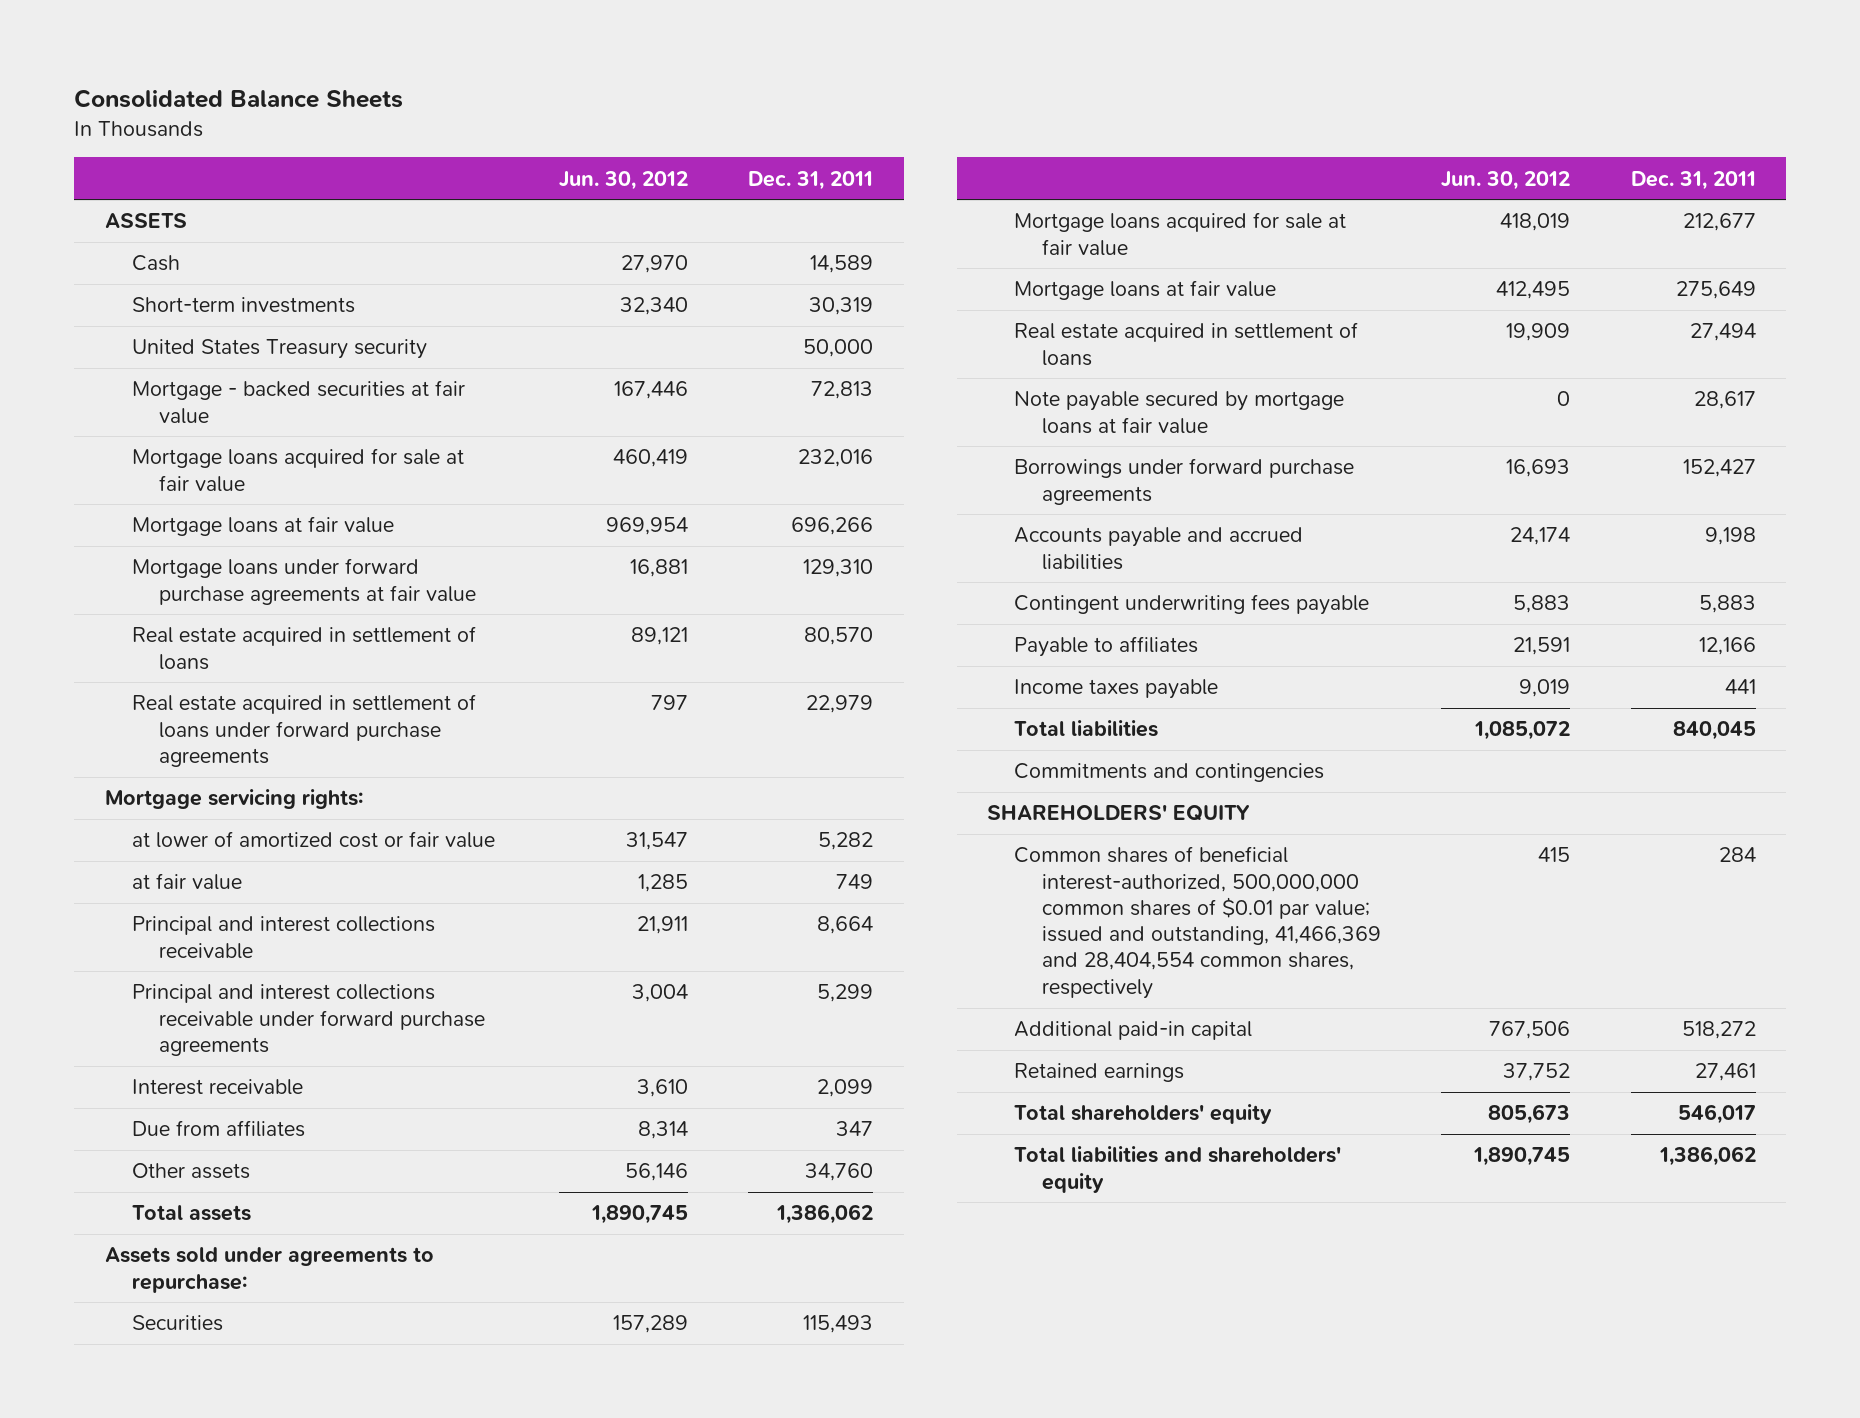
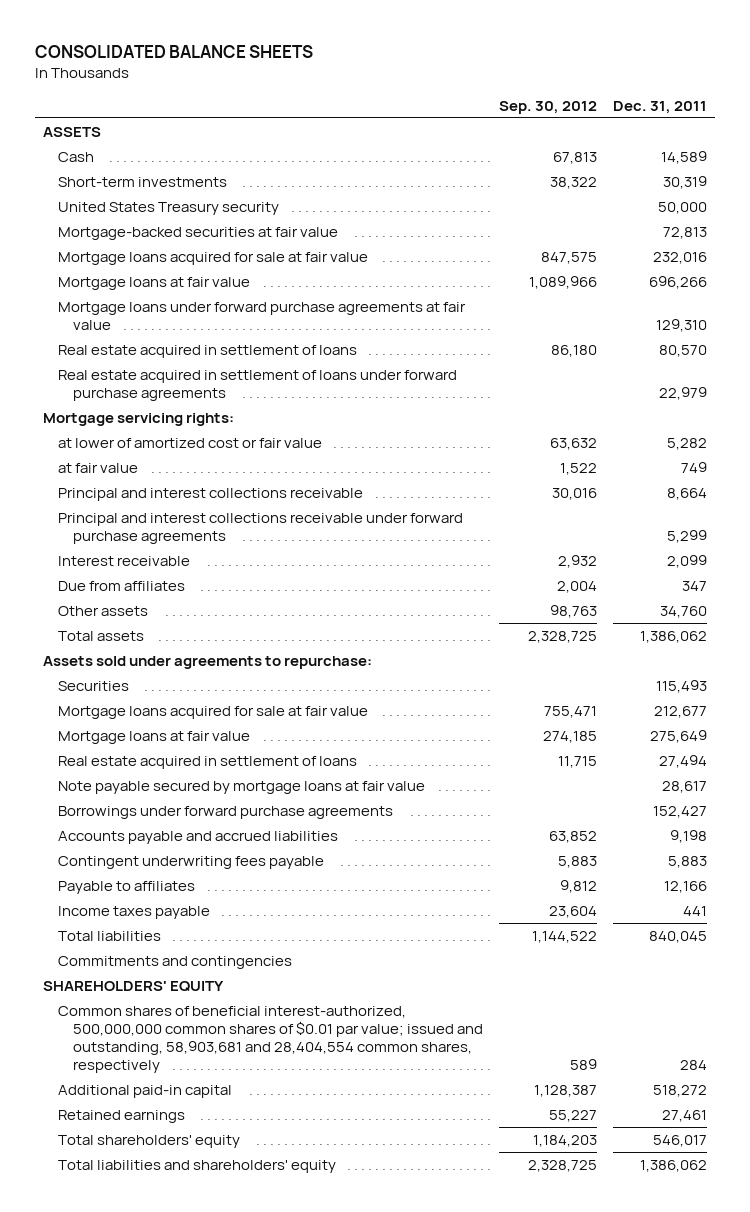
[74,89,404,109] Consolidated Balance Sheets -> [35,45,314,59] CONSOLIDATED BALANCE SHEETS
[558,170,688,190] Jun. 30, 2012 -> none
none -> [499,100,598,114] Sep. 30, 2012
[131,380,465,424] Mortgage - backed securities at fair value -> [58,226,339,240] Mortgage-backed securities at fair value
[1014,846,1381,999] Common shares of beneficial interest-authorized, 500,000,000 common shares of $0.01 par value; issued and outstanding, 41,466,369 and 28,404,554 common shares, respectively -> [58,1005,484,1074] Common shares of beneficial interest-authorized, 500,000,000 common shares of $0.01 par value; issued and outstanding, 58,903,681 and 28,404,554 common shares, respectively

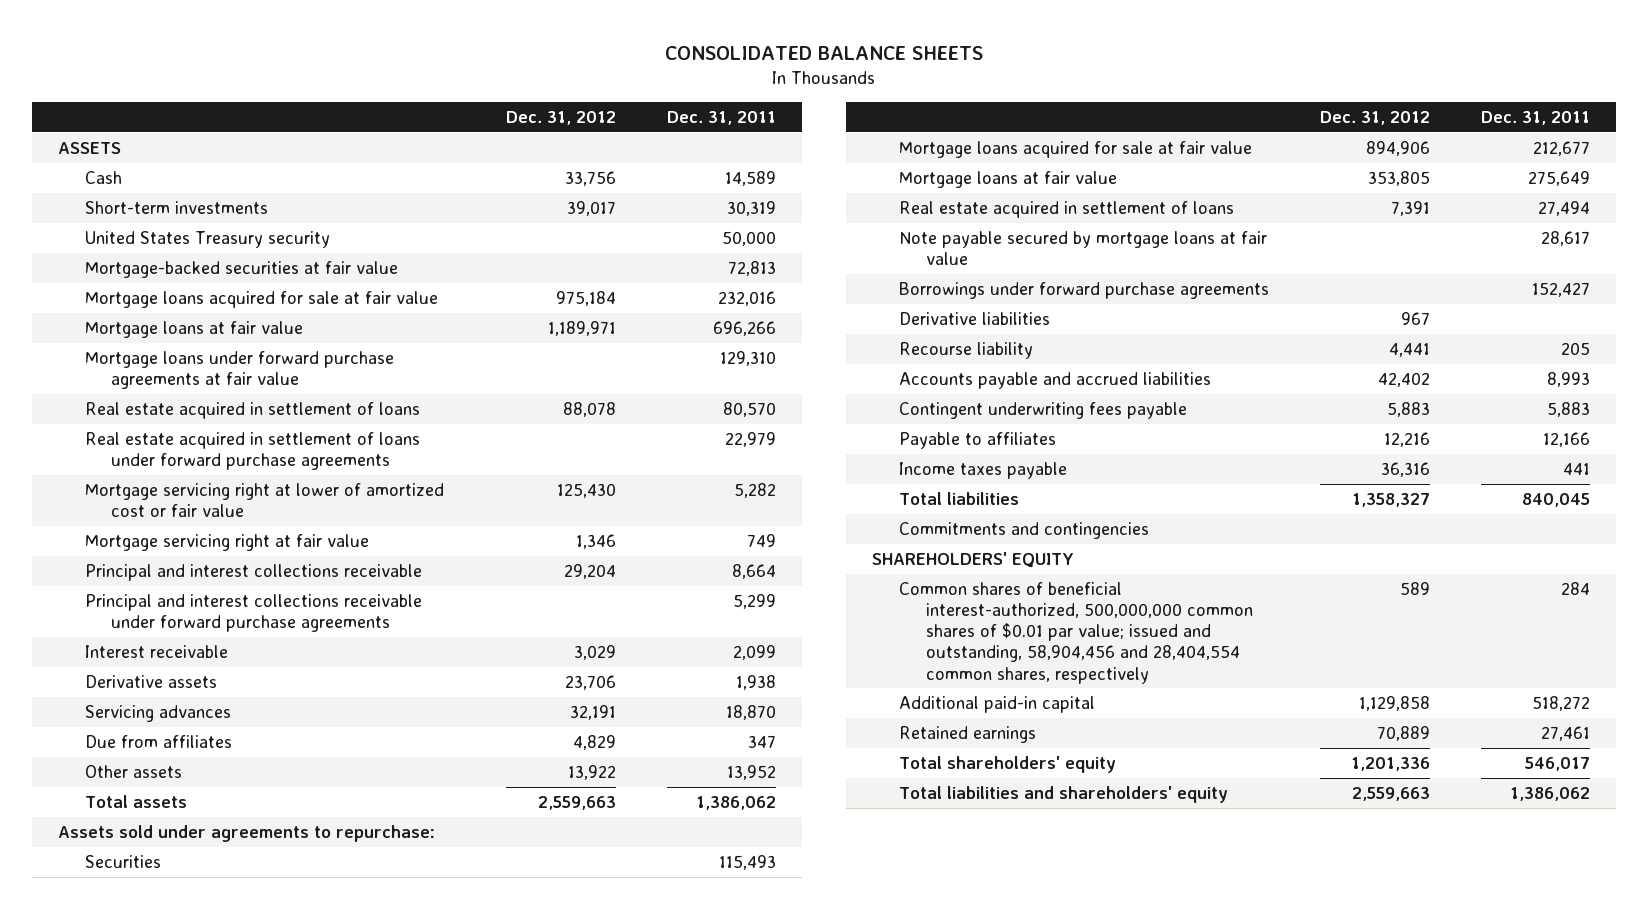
[499,100,598,114] Sep. 30, 2012 -> none
none -> [505,111,616,126] Dec. 31, 2012
[42,412,234,426] Mortgage servicing rights: -> none
[58,437,323,448] at lower of amortized cost or fair value -> [84,483,444,518] Mortgage servicing right at lower of amortized cost or fair value
[58,462,139,473] at fair value -> [84,534,369,552] Mortgage servicing right at fair value
none -> [84,675,217,689] Derivative assets
none -> [84,705,231,723] Servicing advances
[659,605,707,618] 34,760 -> [727,765,777,781] 13,952
none -> [898,312,1050,326] Derivative liabilities
none -> [898,342,1033,360] Recourse liability
[669,829,707,843] 9,198 -> [1547,372,1591,388] 8,993
[58,1005,484,1074] Common shares of beneficial interest-authorized, 500,000,000 common shares of $0.01 par value; issued and outstanding, 58,903,681 and 28,404,554 common shares, respectively -> [898,582,1253,684] Common shares of beneficial interest-authorized, 500,000,000 common shares of $0.01 par value; issued and outstanding, 58,904,456 and 28,404,554 common shares, respectively

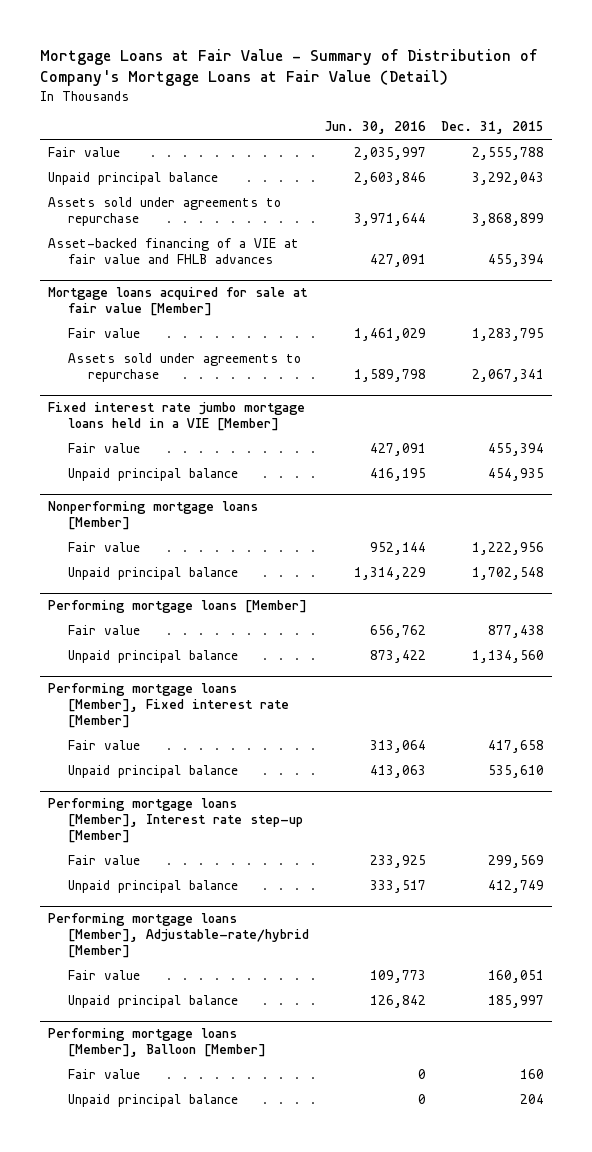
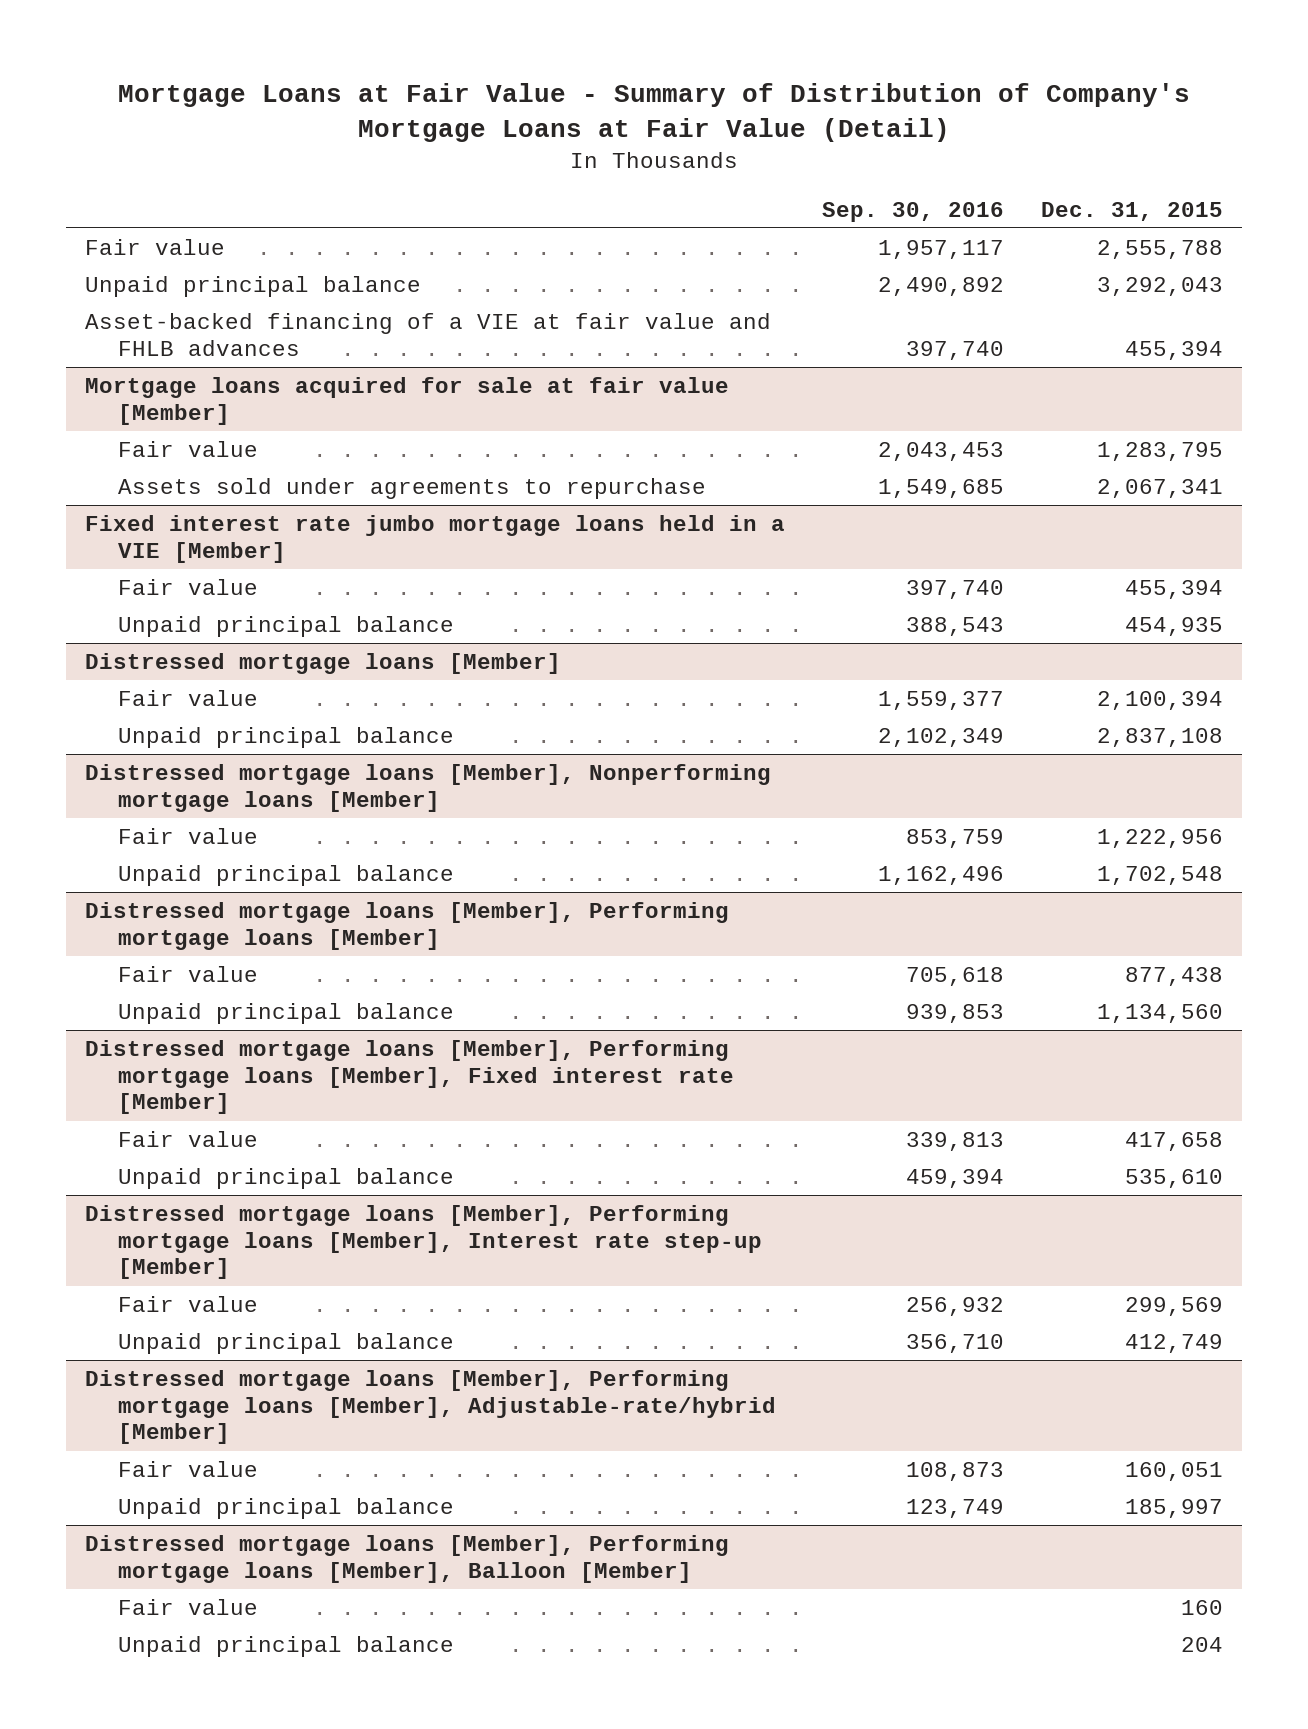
[324,121,426,135] Jun. 30, 2016 -> none
none -> [821,201,1004,222] Sep. 30, 2016
[48,197,282,227] Assets sold under agreements to repurchase -> none
none -> [84,653,561,675] Distressed mortgage loans [Member]
none -> [117,690,258,707] Fair value
none -> [117,727,454,749] Unpaid principal balance
[48,501,259,531] Nonperforming mortgage loans [Member] -> [84,764,771,812] Distressed mortgage loans [Member], Nonperforming mortgage loans [Member]
[48,600,308,614] Performing mortgage loans [Member] -> [84,902,729,950] Distressed mortgage loans [Member], Performing mortgage loans [Member]
[48,683,290,729] Performing mortgage loans [Member], Fixed interest rate [Member] -> [84,1040,734,1115] Distressed mortgage loans [Member], Performing mortgage loans [Member], Fixed interest rate [Member]
[48,798,304,844] Performing mortgage loans [Member], Interest rate step-up [Member] -> [84,1205,762,1280] Distressed mortgage loans [Member], Performing mortgage loans [Member], Interest rate step-up [Member]
[48,913,310,959] Performing mortgage loans [Member], Adjustable-rate/hybrid [Member] -> [84,1370,776,1445] Distressed mortgage loans [Member], Performing mortgage loans [Member], Adjustable-rate/hybrid [Member]
[48,1028,267,1058] Performing mortgage loans [Member], Balloon [Member] -> [84,1535,729,1583] Distressed mortgage loans [Member], Performing mortgage loans [Member], Balloon [Member]

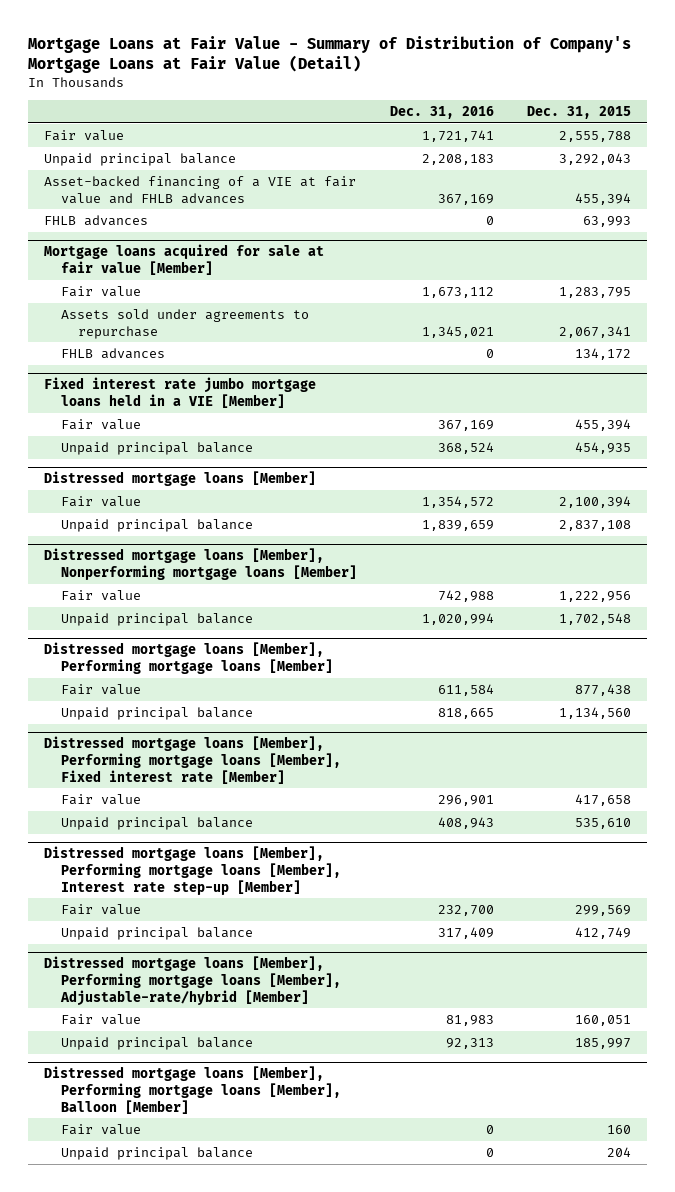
[821,201,1004,222] Sep. 30, 2016 -> none
none -> [390,106,495,120] Dec. 31, 2016
none -> [44,214,149,226] FHLB advances
none -> [61,347,166,359] FHLB advances

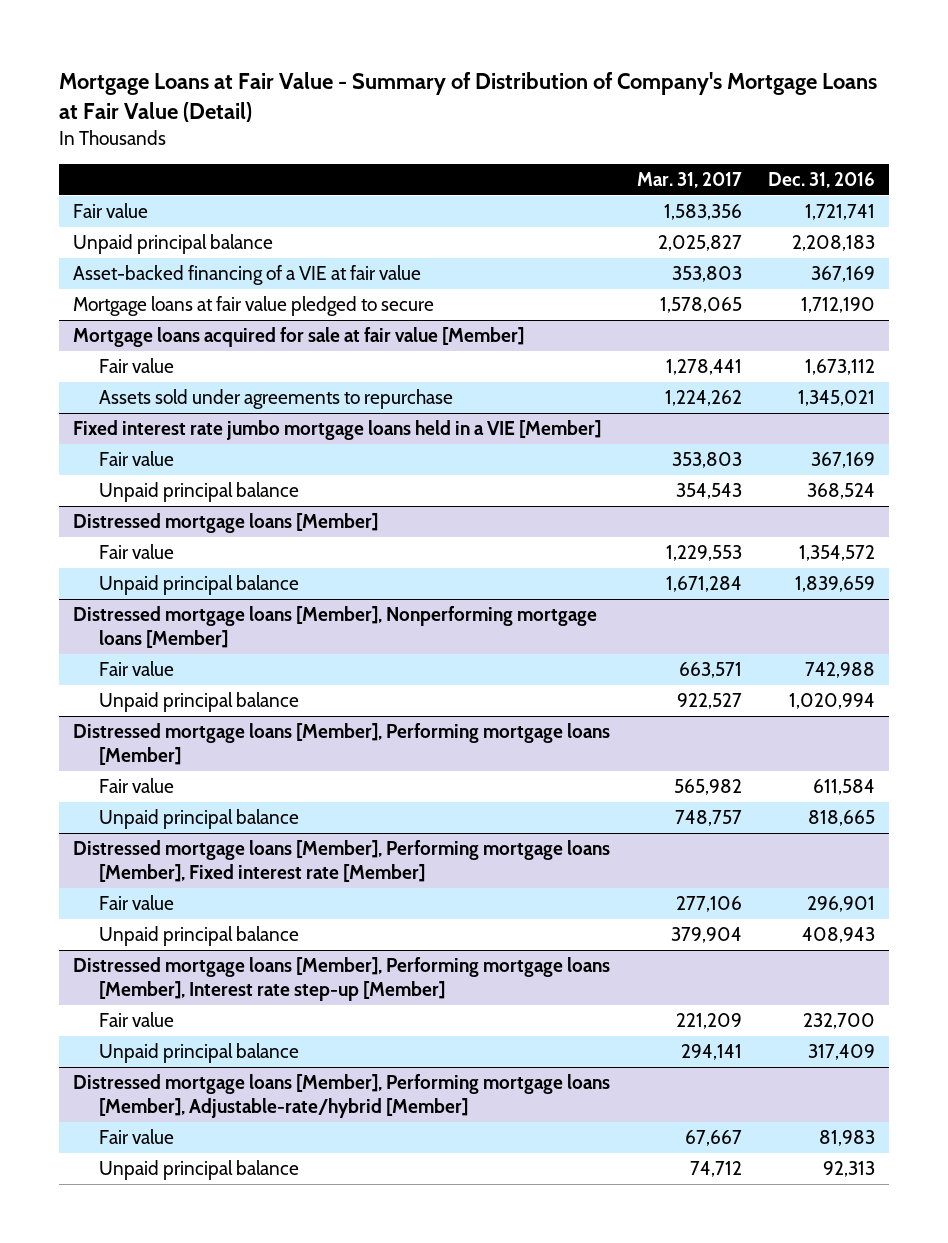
[526,106,631,120] Dec. 31, 2015 -> none
none -> [636,172,742,189] Mar. 31, 2017
[44,214,149,226] FHLB advances -> none
[44,175,357,204] Asset-backed financing of a VIE at fair value and FHLB advances -> [72,265,421,286] Asset-backed financing of a VIE at fair value
none -> [72,296,434,317] Mortgage loans at fair value pledged to secure
[61,347,166,359] FHLB advances -> none
[44,1066,342,1114] Distressed mortgage loans [Member], Performing mortgage loans [Member], Balloon [Member] -> none
[61,1123,142,1135] Fair value -> none
[61,1146,254,1160] Unpaid principal balance -> none

